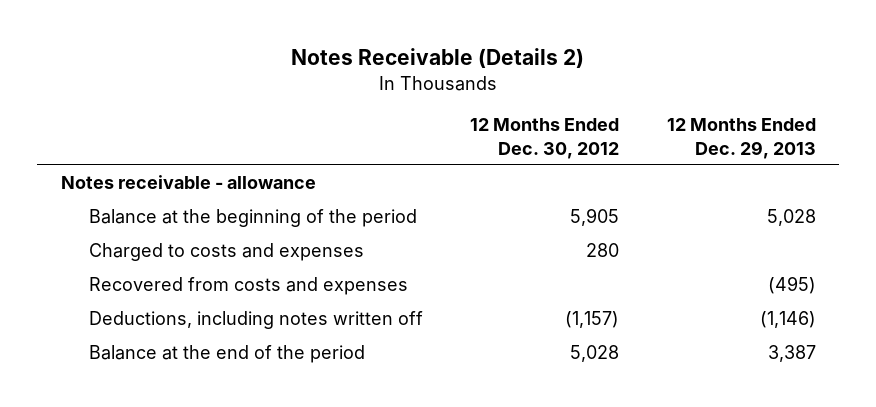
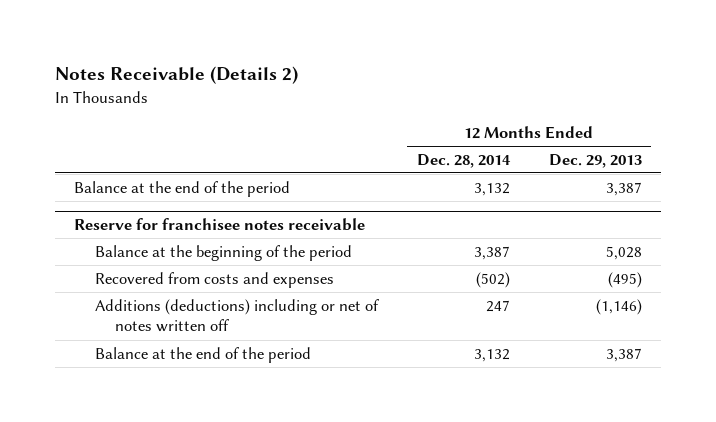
[470,118,620,159] 12 Months Ended Dec. 30, 2012 -> none
none -> [416,153,511,168] Dec. 28, 2014
[60,175,316,190] Notes receivable - allowance -> none
none -> [74,180,291,197] Balance at the end of the period
none -> [74,218,366,232] Reserve for franchisee notes receivable
[88,243,364,262] Charged to costs and expenses -> none
[88,311,423,330] Deductions, including notes written off -> [94,298,379,333] Additions (deductions) including or net of notes written off

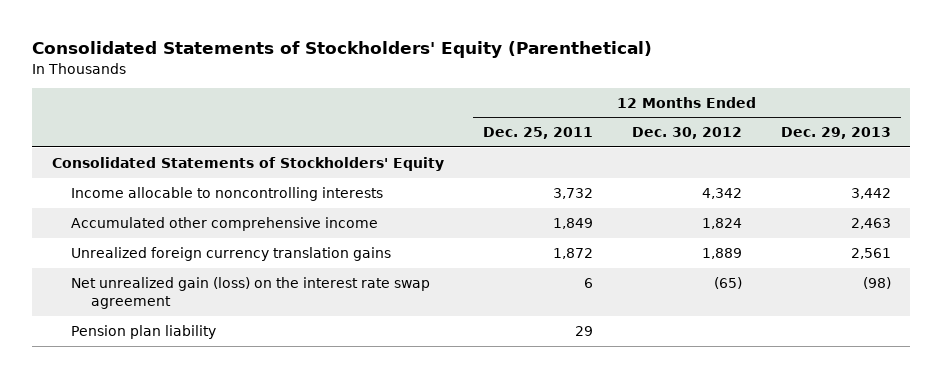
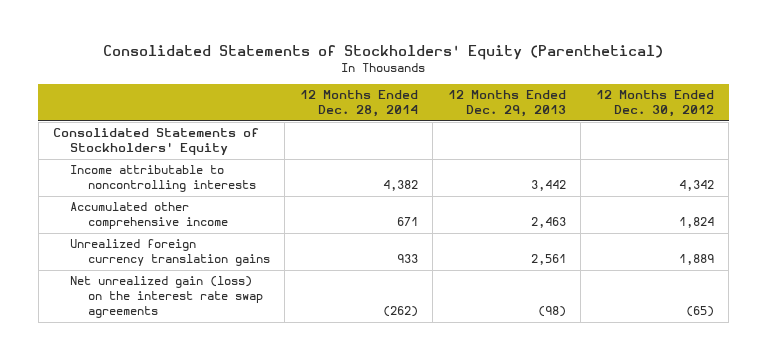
[482,127,593,140] Dec. 25, 2011 -> none
none -> [299,90,418,118] 12 Months Ended Dec. 28, 2014
[71,186,384,201] Income allocable to noncontrolling interests -> [70,165,256,193] Income attributable to noncontrolling interests
[71,324,217,339] Pension plan liability -> none
[71,276,431,310] Net unrealized gain (loss) on the interest rate swap agreement -> [70,276,263,319] Net unrealized gain (loss) on the interest rate swap agreements

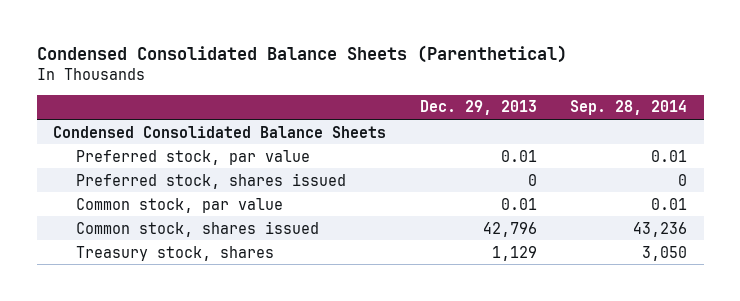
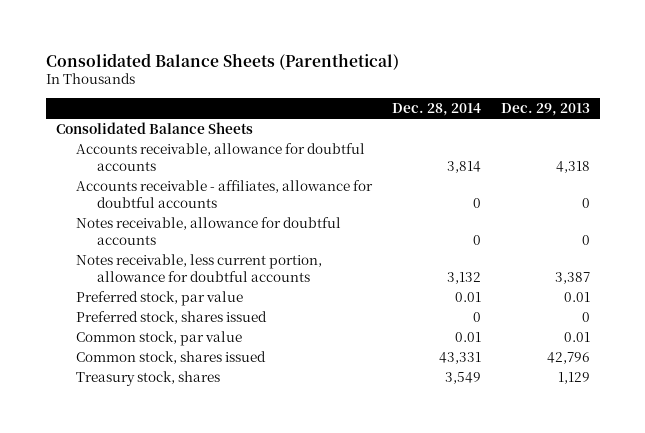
[36,44,567,63] Condensed Consolidated Balance Sheets (Parenthetical) -> [45,52,399,70] Consolidated Balance Sheets (Parenthetical)
[569,100,687,116] Sep. 28, 2014 -> none
none -> [392,102,482,116] Dec. 28, 2014
[53,125,387,138] Condensed Consolidated Balance Sheets -> [55,122,253,135] Consolidated Balance Sheets
none -> [76,143,366,171] Accounts receivable, allowance for doubtful accounts
none -> [76,180,374,208] Accounts receivable - affiliates, allowance for doubtful accounts
none -> [76,217,342,245] Notes receivable, allowance for doubtful accounts
none -> [76,254,323,282] Notes receivable, less current portion, allowance for doubtful accounts

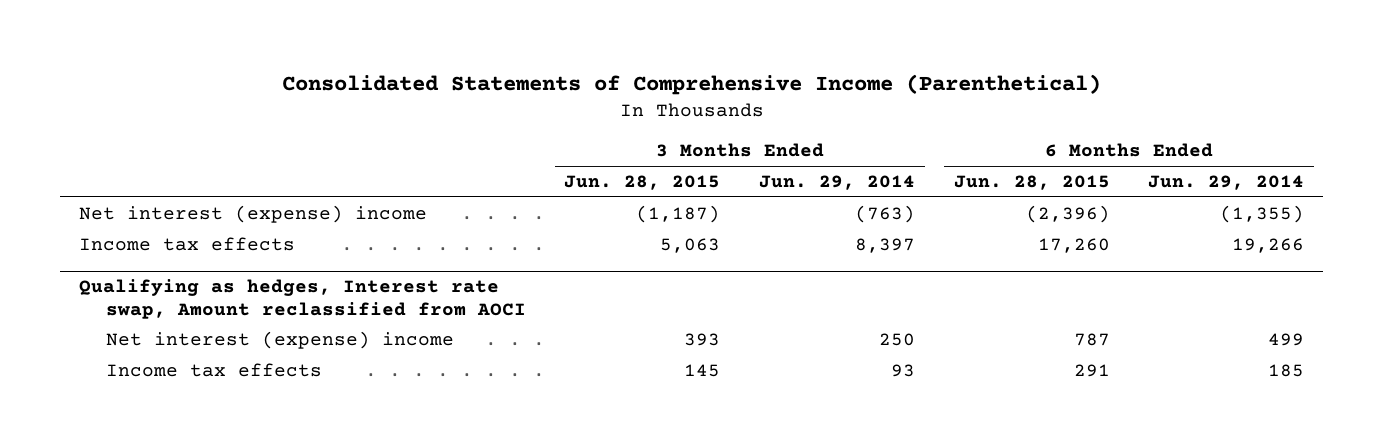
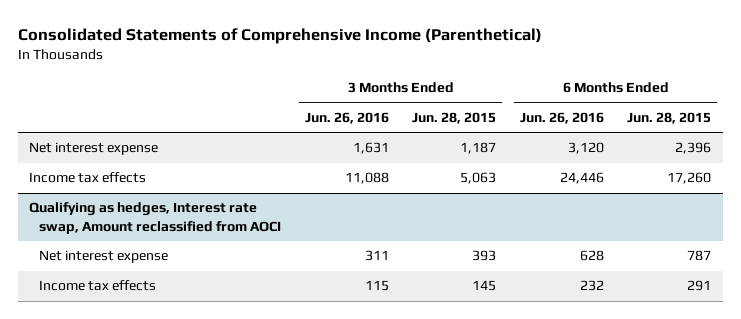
[758,174,915,190] Jun. 29, 2014 -> none
[1148,174,1305,190] Jun. 29, 2014 -> none
none -> [304,112,389,125] Jun. 26, 2016
none -> [519,112,604,125] Jun. 26, 2016
[79,204,428,223] Net interest (expense) income -> [29,142,159,156] Net interest expense
[636,204,721,223] (1,187) -> [460,142,497,155] 1,187
[1025,204,1110,223] (2,396) -> [675,142,712,155] 2,396
[105,330,454,349] Net interest (expense) income -> [39,250,169,264] Net interest expense

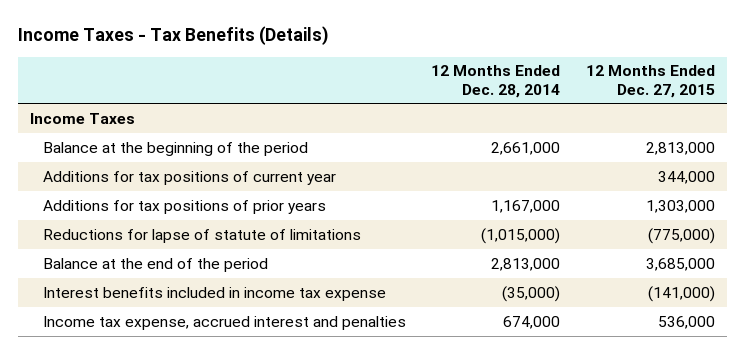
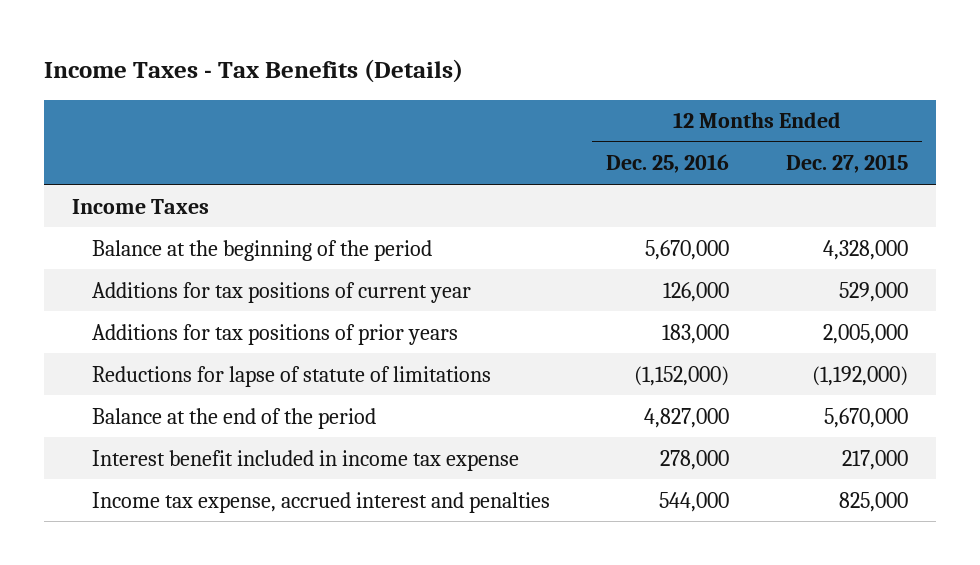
[431,65,561,98] 12 Months Ended Dec. 28, 2014 -> none
none -> [606,154,730,174] Dec. 25, 2016
[645,141,715,155] 2,813,000 -> [822,239,908,260] 4,328,000
[657,170,715,184] 344,000 -> [838,281,908,302] 529,000
[645,199,715,213] 1,303,000 -> [822,323,908,344] 2,005,000
[647,227,715,244] (775,000) -> [811,365,908,386] (1,192,000)
[645,257,715,271] 3,685,000 -> [823,407,908,428] 5,670,000
[42,286,386,301] Interest benefits included in income tax expense -> [92,449,520,471] Interest benefit included in income tax expense
[647,285,715,302] (141,000) -> [841,449,908,470] 217,000
[657,315,715,329] 536,000 -> [838,491,908,512] 825,000

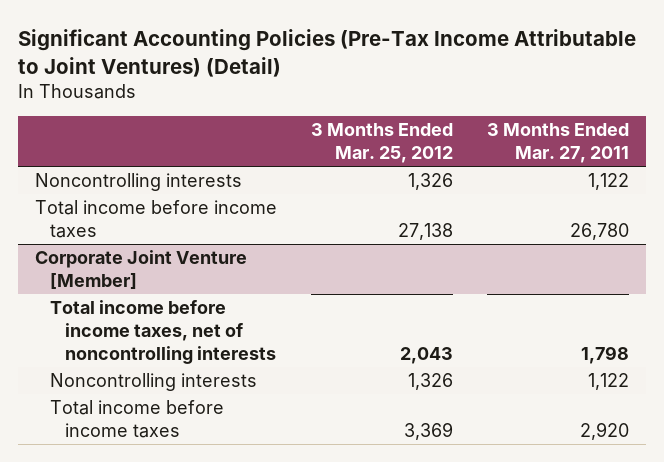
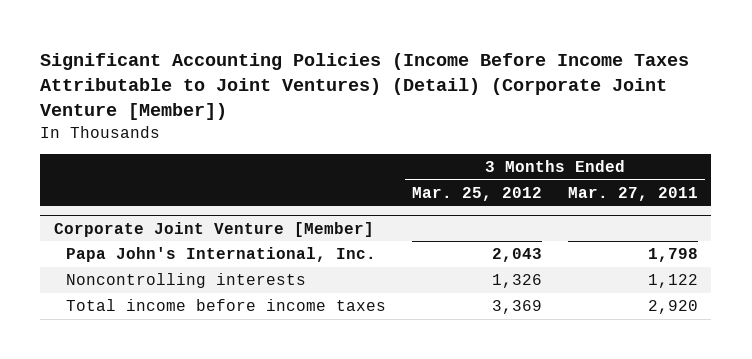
[17,28,636,77] Significant Accounting Policies (Pre-Tax Income Attributable to Joint Ventures) (Detail) -> [40,52,690,120] Significant Accounting Policies (Income Before Income Taxes Attributable to Joint Ventures) (Detail) (Corporate Joint Venture [Member])
[34,173,242,192] Noncontrolling interests -> none
[34,200,277,239] Total income before income taxes -> none
[49,300,276,364] Total income before income taxes, net of noncontrolling interests -> [65,247,376,263] Papa John's International, Inc.

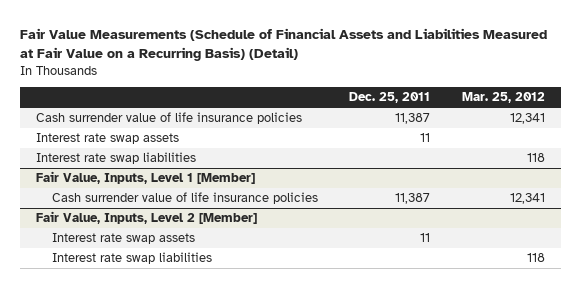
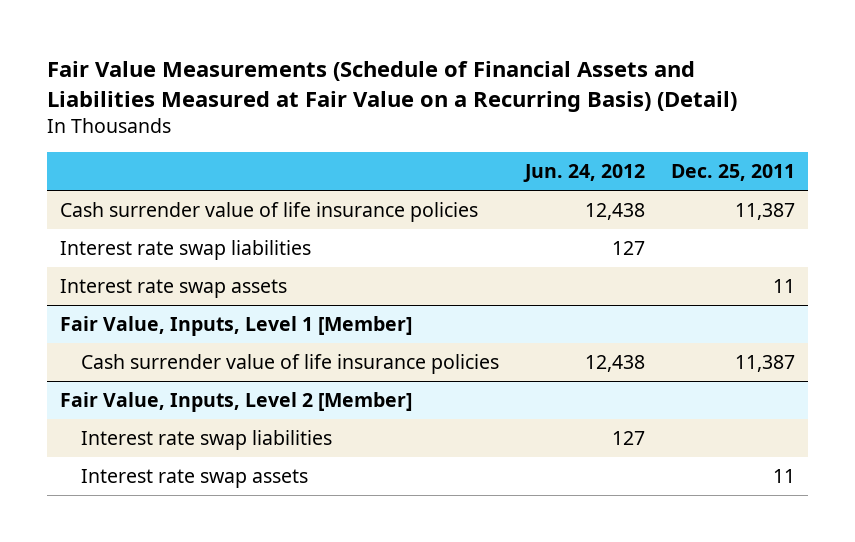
[461,92,545,104] Mar. 25, 2012 -> none
none -> [522,163,645,182] Jun. 24, 2012
[35,133,179,145] Interest rate swap assets -> [59,279,287,299] Interest rate swap assets
[51,233,195,245] Interest rate swap assets -> [80,469,308,489] Interest rate swap assets

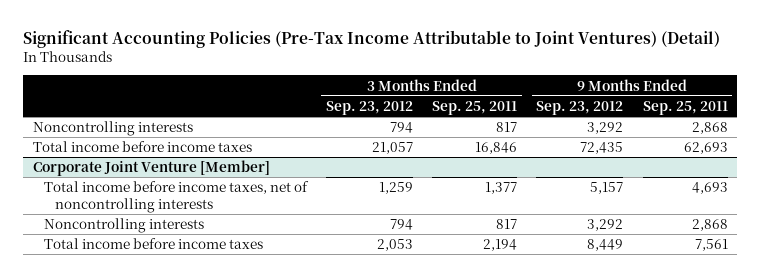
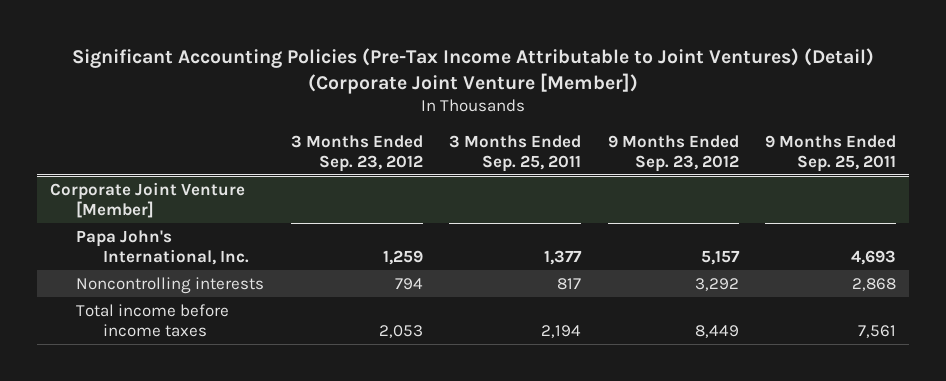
[22,29,720,48] Significant Accounting Policies (Pre-Tax Income Attributable to Joint Ventures) (Detail) -> [71,47,874,94] Significant Accounting Policies (Pre-Tax Income Attributable to Joint Ventures) (Detail) (Corporate Joint Venture [Member])
[32,121,193,137] Noncontrolling interests -> none
[32,141,252,153] Total income before income taxes -> none
[43,181,309,213] Total income before income taxes, net of noncontrolling interests -> [76,229,250,265] Papa John's International, Inc.

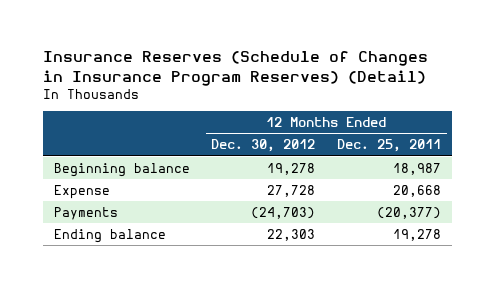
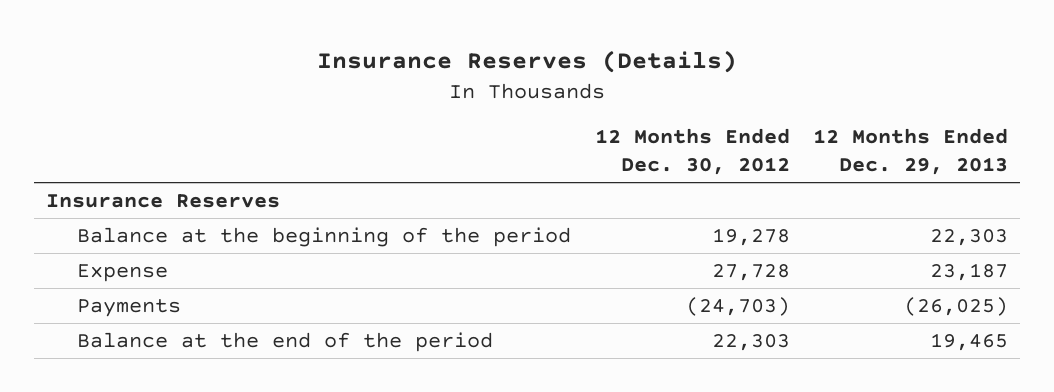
[42,51,428,86] Insurance Reserves (Schedule of Changes in Insurance Program Reserves) (Detail) -> [317,50,738,74] Insurance Reserves (Details)
[337,139,442,153] Dec. 25, 2011 -> none
none -> [813,128,1009,176] 12 Months Ended Dec. 29, 2013
none -> [46,193,281,208] Insurance Reserves
[53,162,190,177] Beginning balance -> [77,226,572,247] Balance at the beginning of the period
[53,228,166,243] Ending balance -> [77,331,494,352] Balance at the end of the period

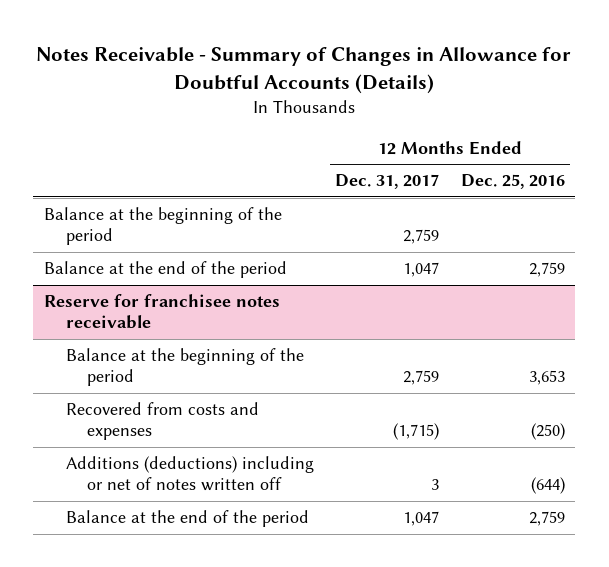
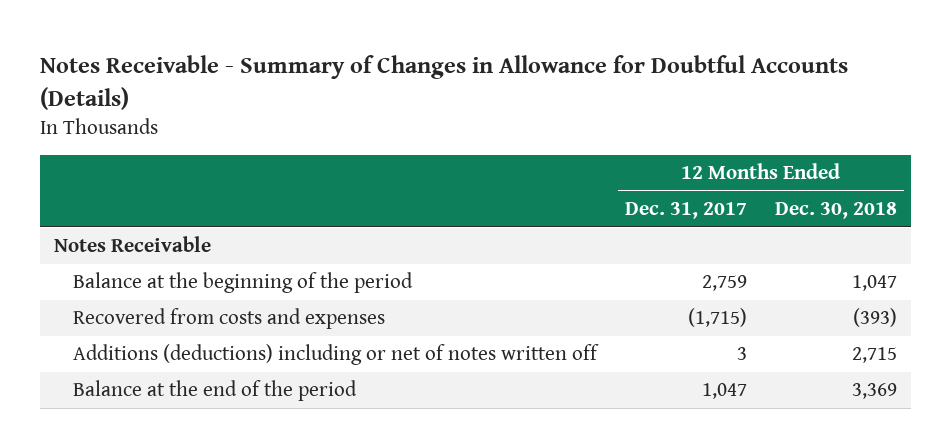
[460,174,565,190] Dec. 25, 2016 -> none
none -> [774,202,897,220] Dec. 30, 2018
[44,207,283,246] Balance at the beginning of the period -> none
[44,261,288,279] Balance at the end of the period -> none
[44,294,281,330] Reserve for franchisee notes receivable -> none
none -> [54,236,212,253] Notes Receivable

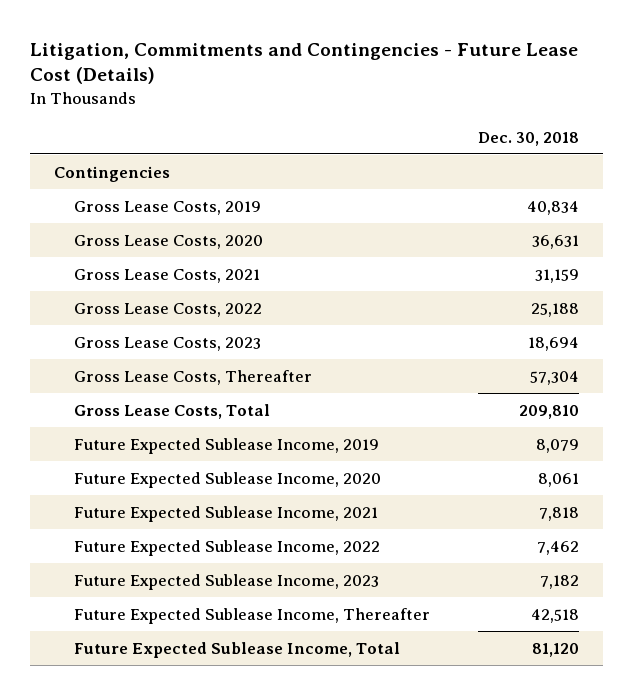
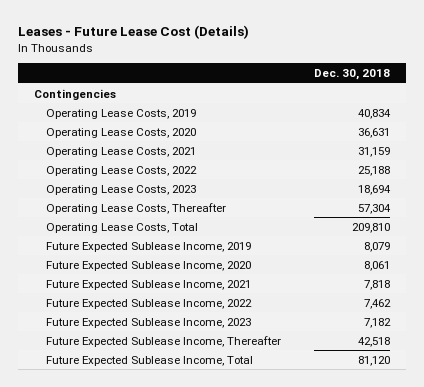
[30,42,579,85] Litigation, Commitments and Contingencies - Future Lease Cost (Details) -> [17,24,249,39] Leases - Future Lease Cost (Details)
[74,200,262,215] Gross Lease Costs, 2019 -> [46,108,197,119] Operating Lease Costs, 2019
[74,234,264,249] Gross Lease Costs, 2020 -> [46,127,197,138] Operating Lease Costs, 2020
[74,268,261,283] Gross Lease Costs, 2021 -> [46,146,197,157] Operating Lease Costs, 2021
[74,302,263,317] Gross Lease Costs, 2022 -> [46,165,198,176] Operating Lease Costs, 2022
[74,336,262,351] Gross Lease Costs, 2023 -> [46,184,197,195] Operating Lease Costs, 2023
[74,369,313,385] Gross Lease Costs, Thereafter -> [46,202,227,214] Operating Lease Costs, Thereafter
[74,403,271,419] Gross Lease Costs, Total -> [46,222,199,233] Operating Lease Costs, Total

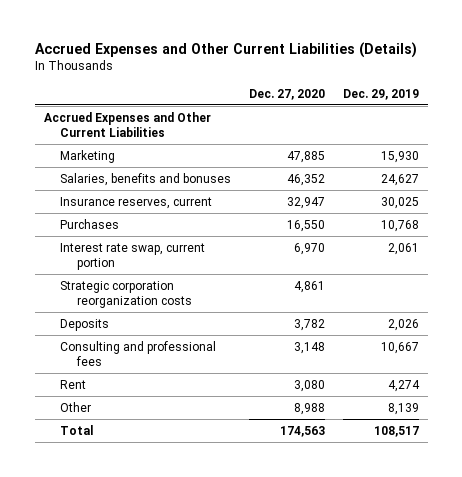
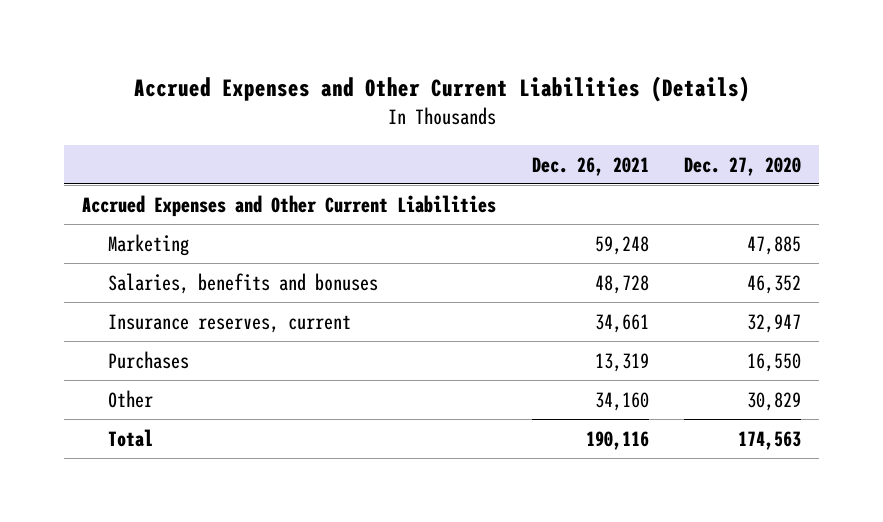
[342,88,419,100] Dec. 29, 2019 -> none
none -> [531,156,649,176] Dec. 26, 2021
[60,242,206,270] Interest rate swap, current portion -> none
[60,280,193,308] Strategic corporation reorganization costs -> none
[60,318,110,331] Deposits -> none
[60,340,217,366] Consulting and professional fees -> none
[60,379,87,389] Rent -> none
[294,402,326,415] 8,988 -> [746,391,801,411] 30,829

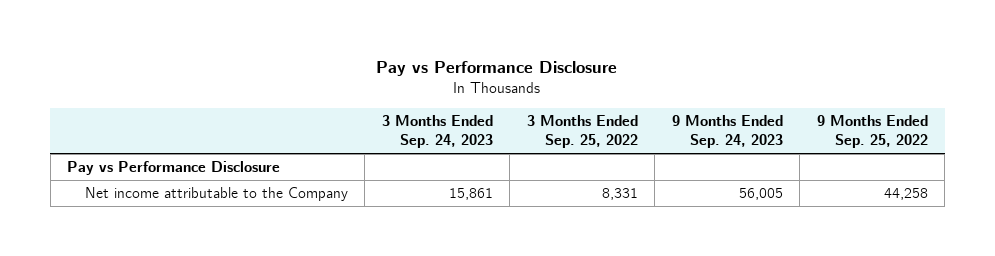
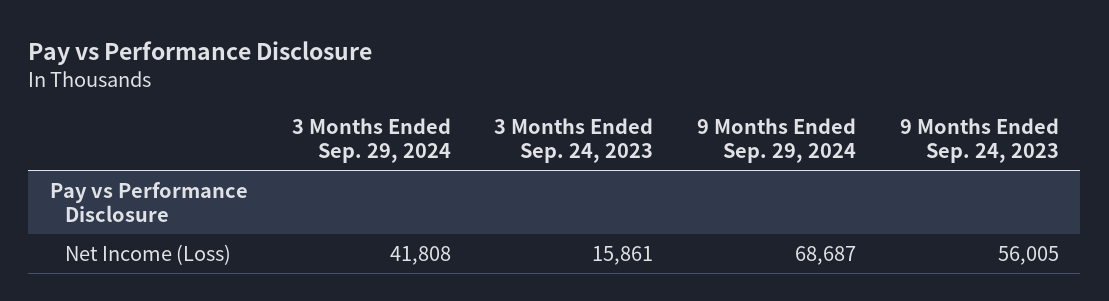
[526,115,638,149] 3 Months Ended Sep. 25, 2022 -> none
[816,115,928,149] 9 Months Ended Sep. 25, 2022 -> none
none -> [291,117,451,164] 3 Months Ended Sep. 29, 2024
none -> [696,117,856,164] 9 Months Ended Sep. 29, 2024
[85,187,349,202] Net income attributable to the Company -> [64,243,231,265] Net Income (Loss)

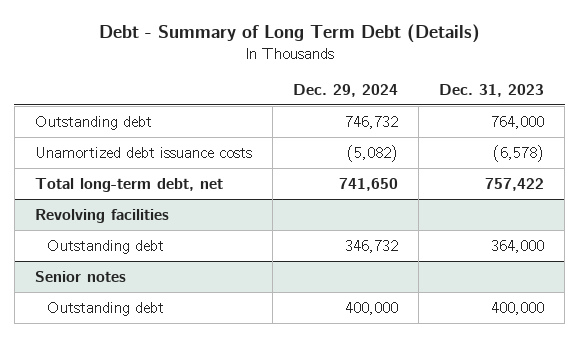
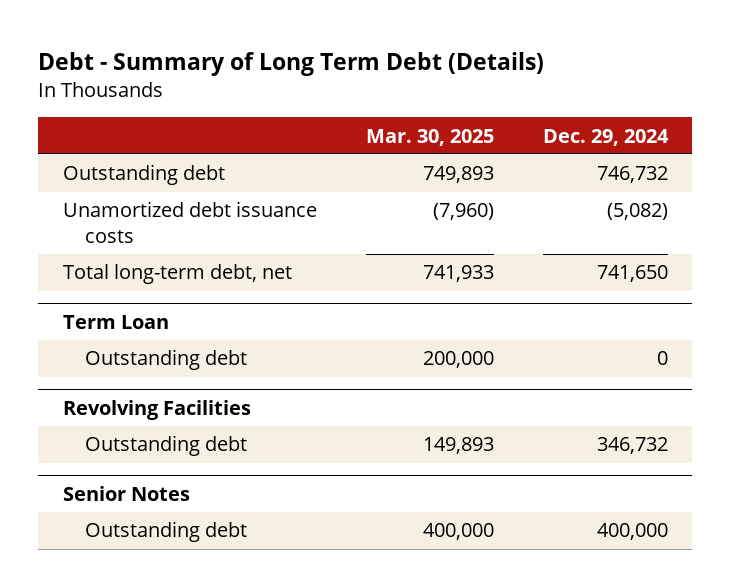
[439,83,545,97] Dec. 31, 2023 -> none
none -> [365,128,494,146] Mar. 30, 2025
none -> [62,315,169,330] Term Loan
none -> [84,349,247,371] Outstanding debt
[34,208,169,223] Revolving facilities -> [62,400,251,421] Revolving Facilities
[34,270,126,282] Senior notes -> [62,486,190,502] Senior Notes

